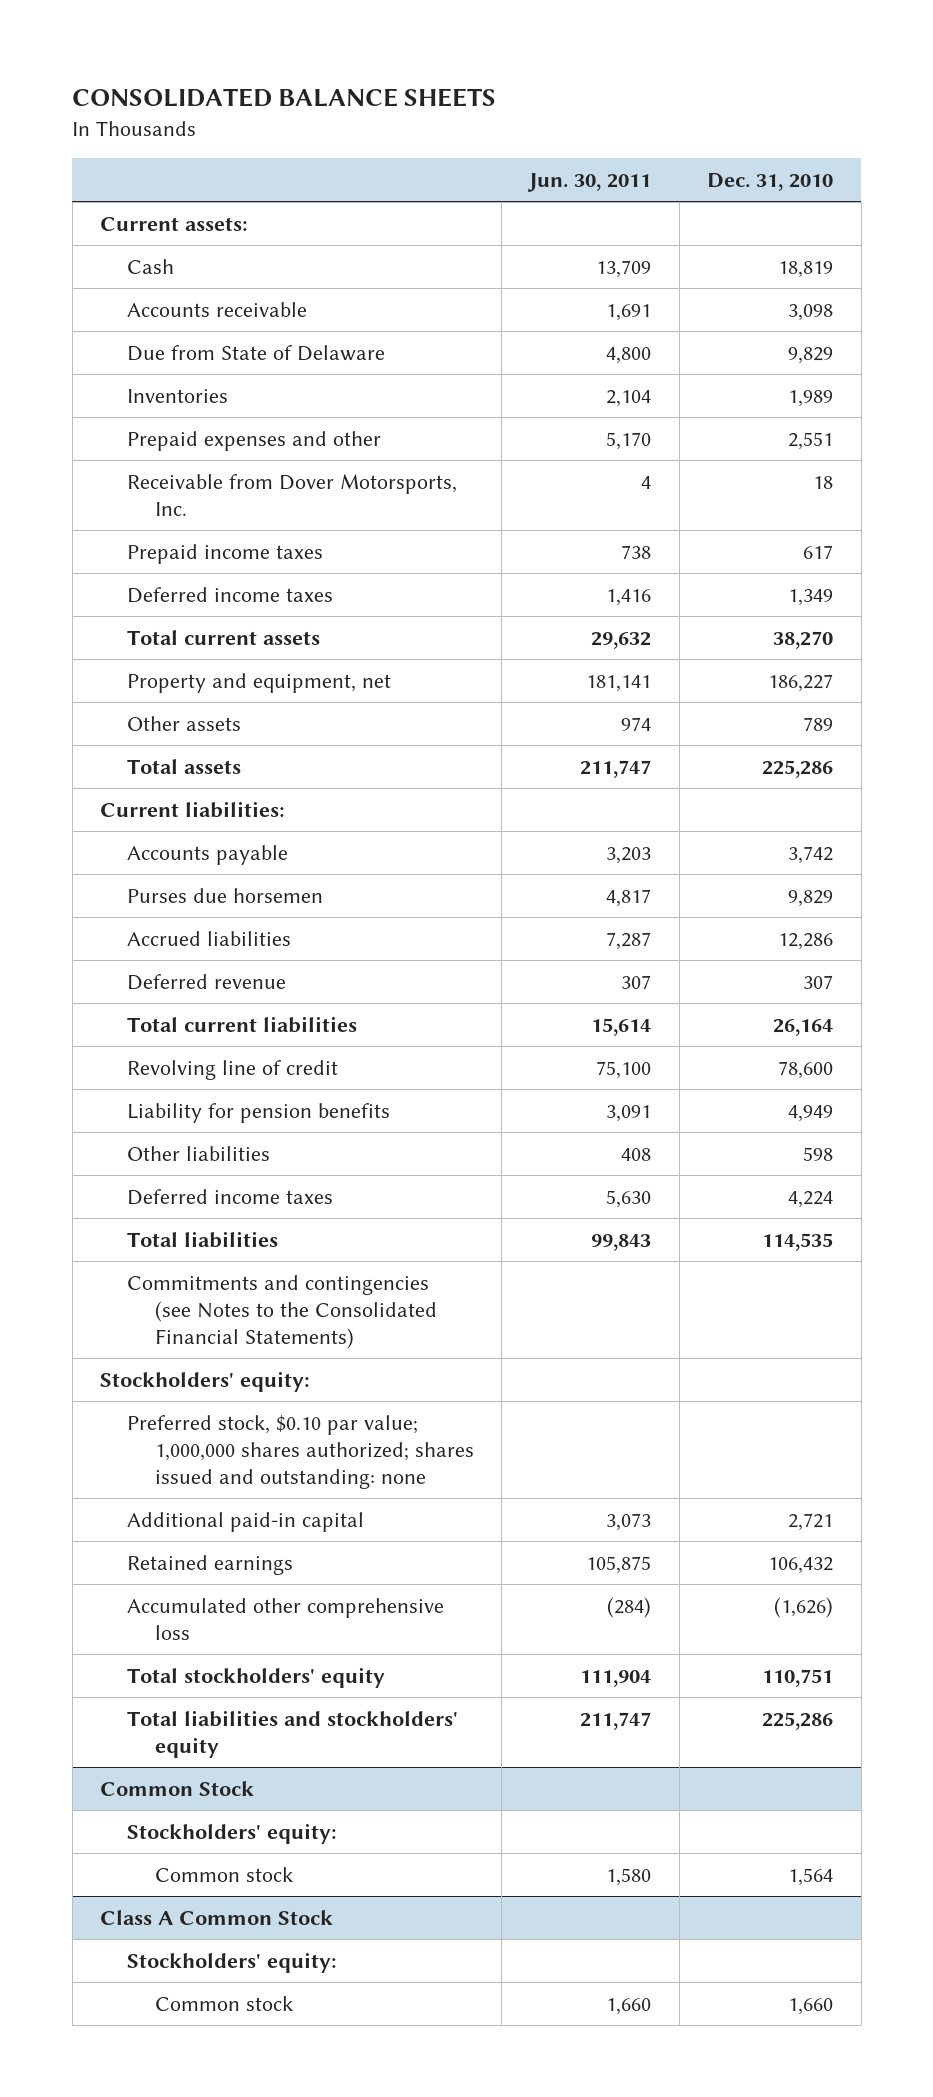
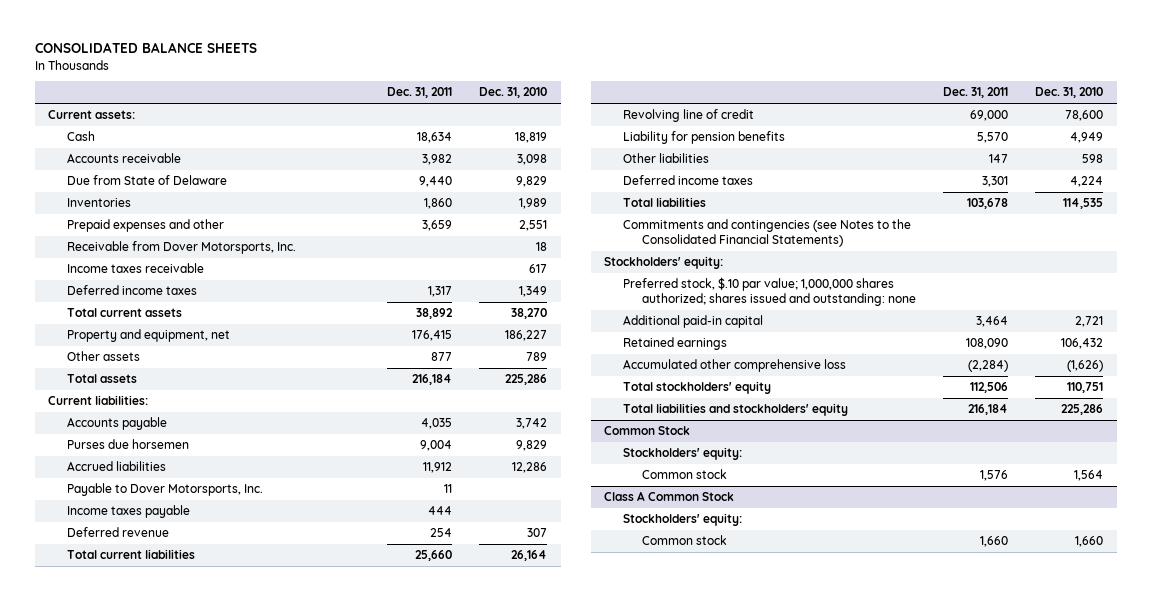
[527,172,652,192] Jun. 30, 2011 -> none
none -> [387,87,453,99] Dec. 31, 2011
[127,543,324,564] Prepaid income taxes -> [67,263,205,274] Income taxes receivable
none -> [67,483,264,497] Payable to Dover Motorsports, Inc.
none -> [67,505,191,519] Income taxes payable
[127,1414,474,1489] Preferred stock, $0.10 par value; 1,000,000 shares authorized; shares issued and outstanding: none -> [623,277,916,306] Preferred stock, $.10 par value; 1,000,000 shares authorized; shares issued and outstanding: none

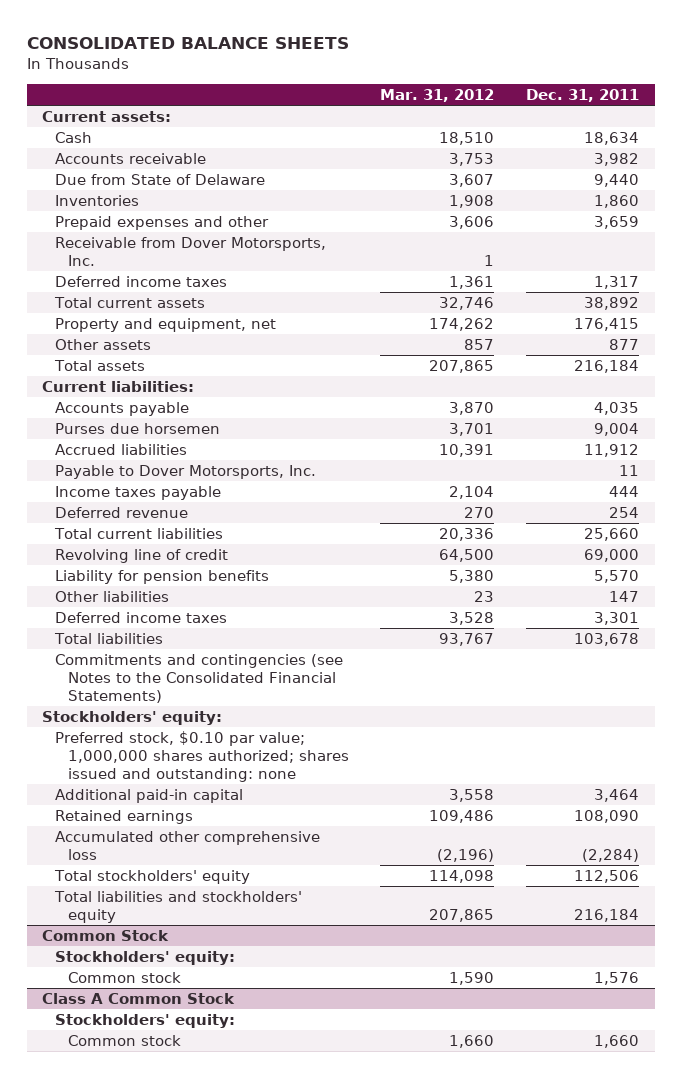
[479,87,548,99] Dec. 31, 2010 -> none
none -> [380,88,495,102] Mar. 31, 2012
[67,263,205,274] Income taxes receivable -> none
[623,277,916,306] Preferred stock, $.10 par value; 1,000,000 shares authorized; shares issued and outstanding: none -> [55,731,349,782] Preferred stock, $0.10 par value; 1,000,000 shares authorized; shares issued and outstanding: none

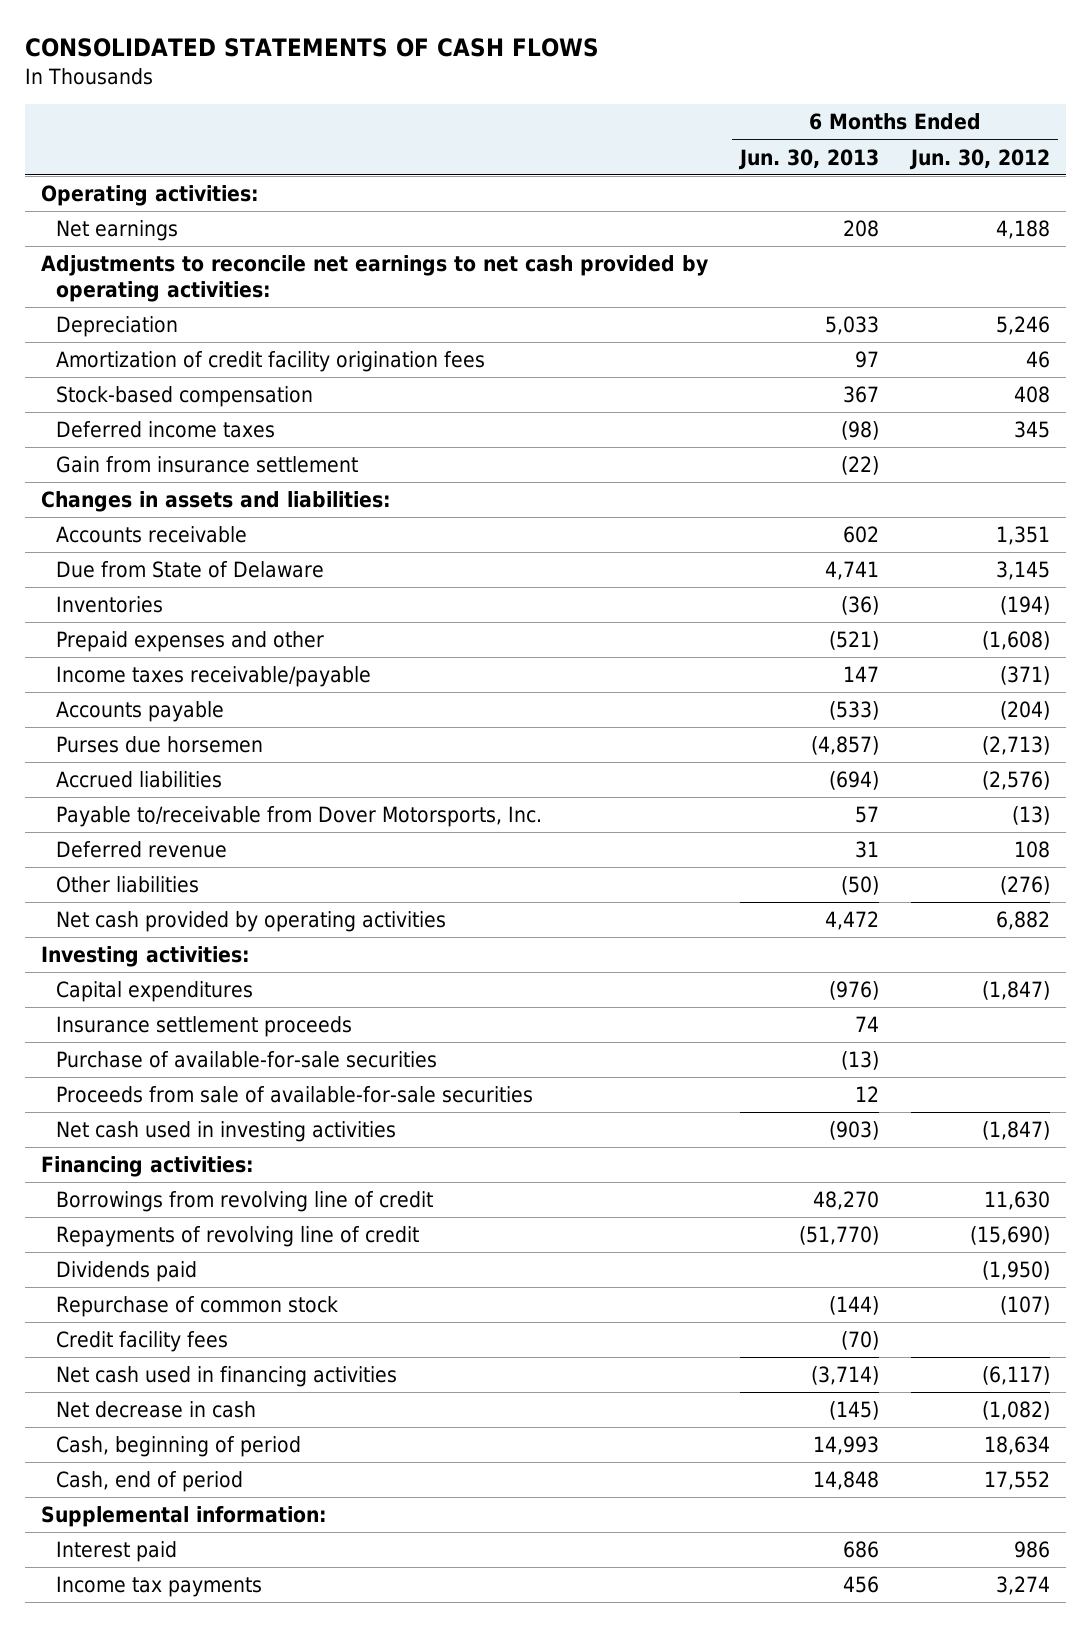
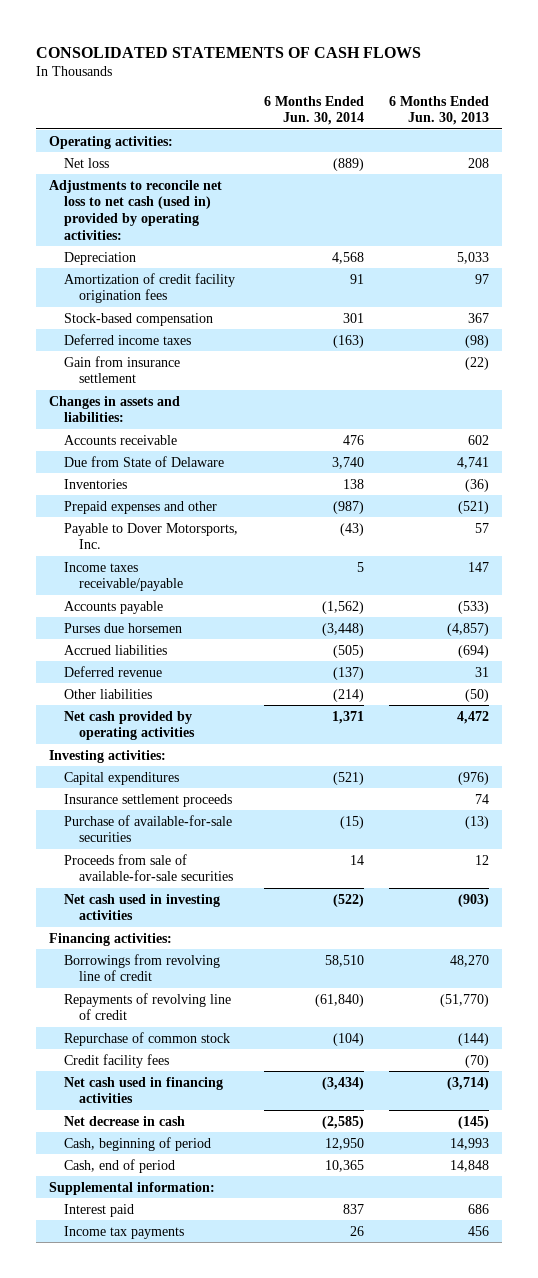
[909,148,1051,170] Jun. 30, 2012 -> none
none -> [263,95,364,126] 6 Months Ended Jun. 30, 2014
[55,220,178,242] Net earnings -> [63,157,109,168] Net loss
[40,255,708,302] Adjustments to reconcile net earnings to net cash provided by operating activities: -> [48,179,222,240] Adjustments to reconcile net loss to net cash (used in) provided by operating activities:
none -> [63,522,238,550] Payable to Dover Motorsports, Inc.
[55,806,542,828] Payable to/receivable from Dover Motorsports, Inc. -> none
[55,1261,197,1283] Dividends paid -> none

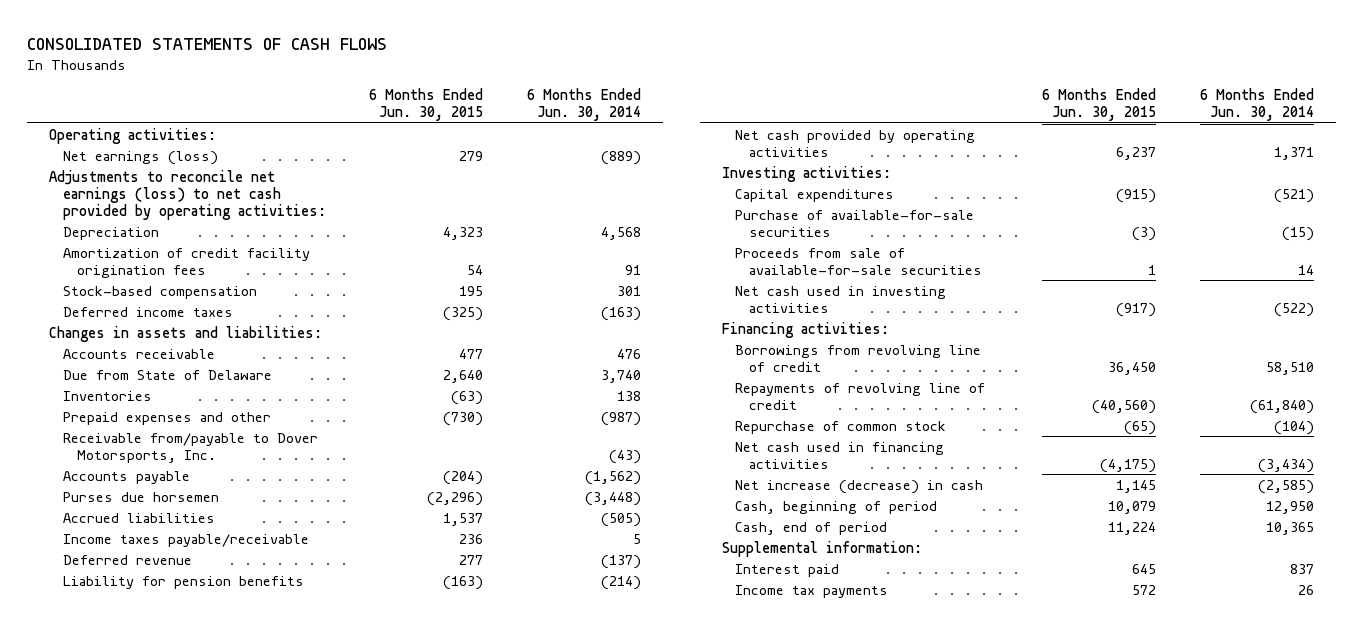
[389,95,490,126] 6 Months Ended Jun. 30, 2013 -> none
none -> [369,88,484,122] 6 Months Ended Jun. 30, 2015
[63,157,109,168] Net loss -> [62,150,218,165] Net earnings (loss)
[48,179,222,240] Adjustments to reconcile net loss to net cash (used in) provided by operating activities: -> [48,169,326,220] Adjustments to reconcile net earnings (loss) to net cash provided by operating activities:
[63,355,180,384] Gain from insurance settlement -> none
[63,561,183,592] Income taxes receivable/payable -> none
[63,522,238,550] Payable to Dover Motorsports, Inc. -> [62,432,318,463] Receivable from/payable to Dover Motorsports, Inc.
none -> [62,533,309,547] Income taxes payable/receivable
[63,688,152,699] Other liabilities -> [62,575,304,589] Liability for pension benefits
[63,793,232,807] Insurance settlement proceeds -> none
[63,1053,169,1068] Credit facility fees -> none
[63,1115,185,1126] Net decrease in cash -> [735,479,984,494] Net increase (decrease) in cash

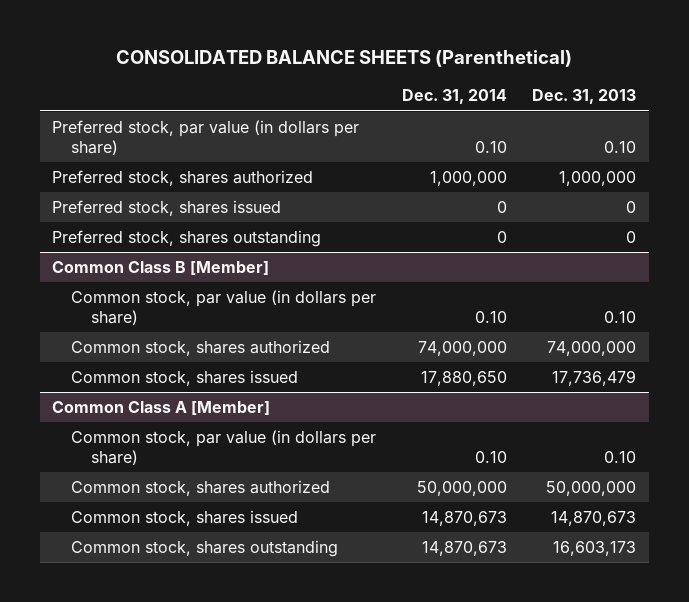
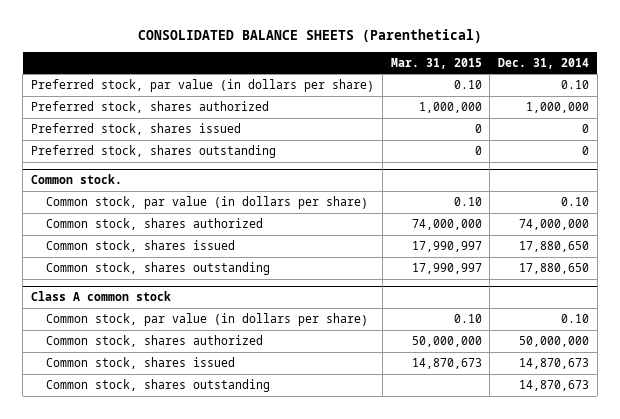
[532,89,637,105] Dec. 31, 2013 -> none
none -> [390,57,482,69] Mar. 31, 2015
[52,260,270,275] Common Class B [Member] -> [30,173,122,184] Common stock.
none -> [46,261,271,275] Common stock, shares outstanding
[52,400,271,415] Common Class A [Member] -> [30,290,171,301] Class A common stock

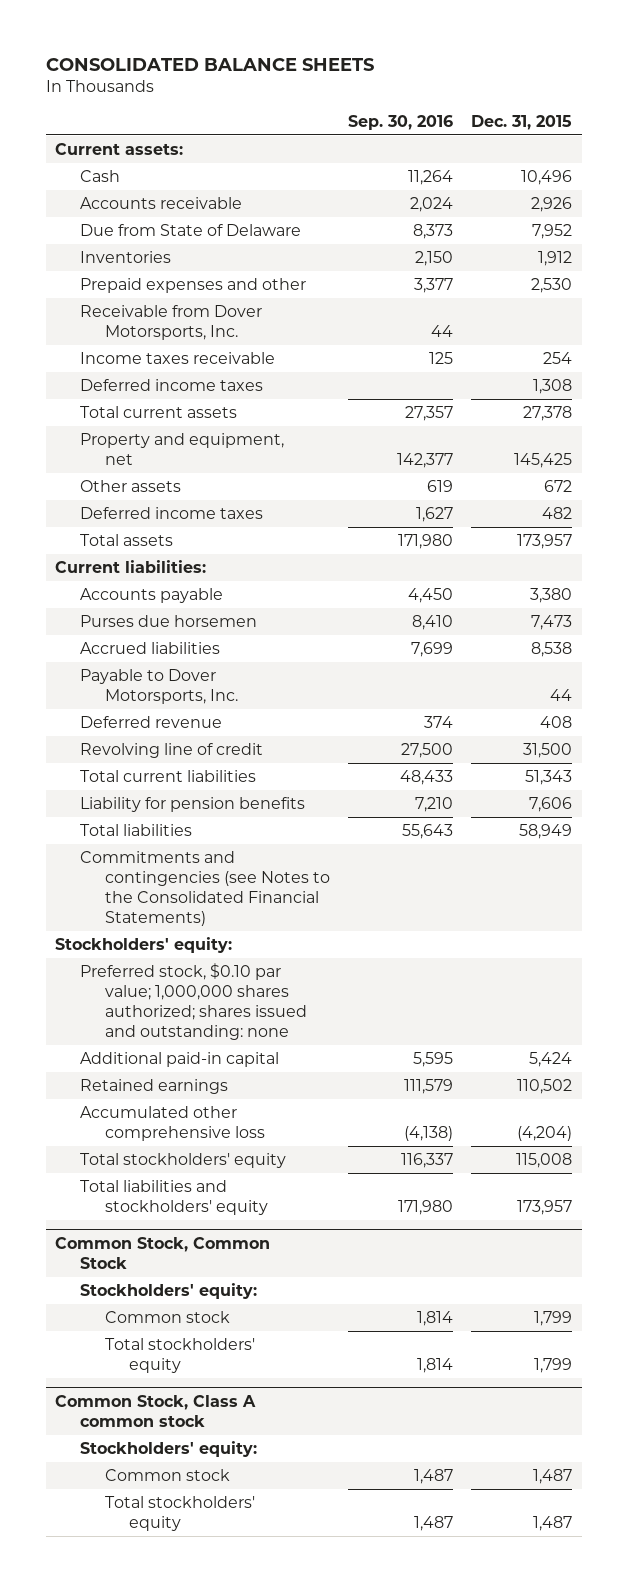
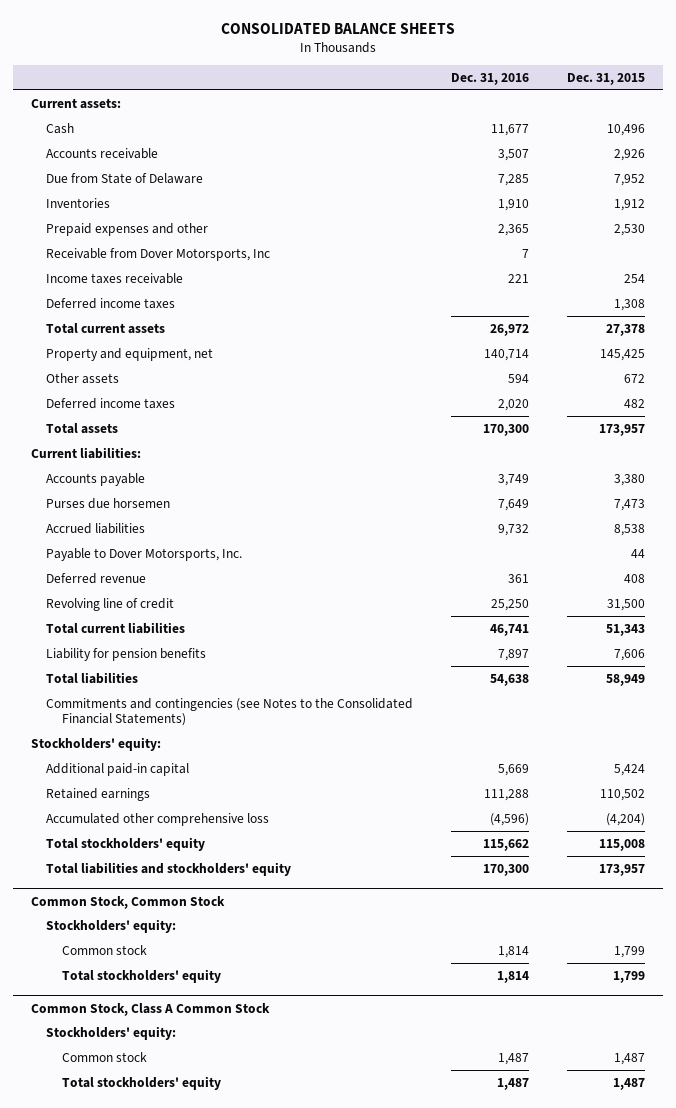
[347,114,453,130] Sep. 30, 2016 -> none
none -> [451,72,530,85] Dec. 31, 2016
[79,305,262,340] Receivable from Dover Motorsports, Inc. -> [46,247,271,261] Receivable from Dover Motorsports, Inc
[79,963,307,1040] Preferred stock, $0.10 par value; 1,000,000 shares authorized; shares issued and outstanding: none -> none
[55,1394,257,1427] Common Stock, Class A common stock -> [31,1002,271,1016] Common Stock, Class A Common Stock

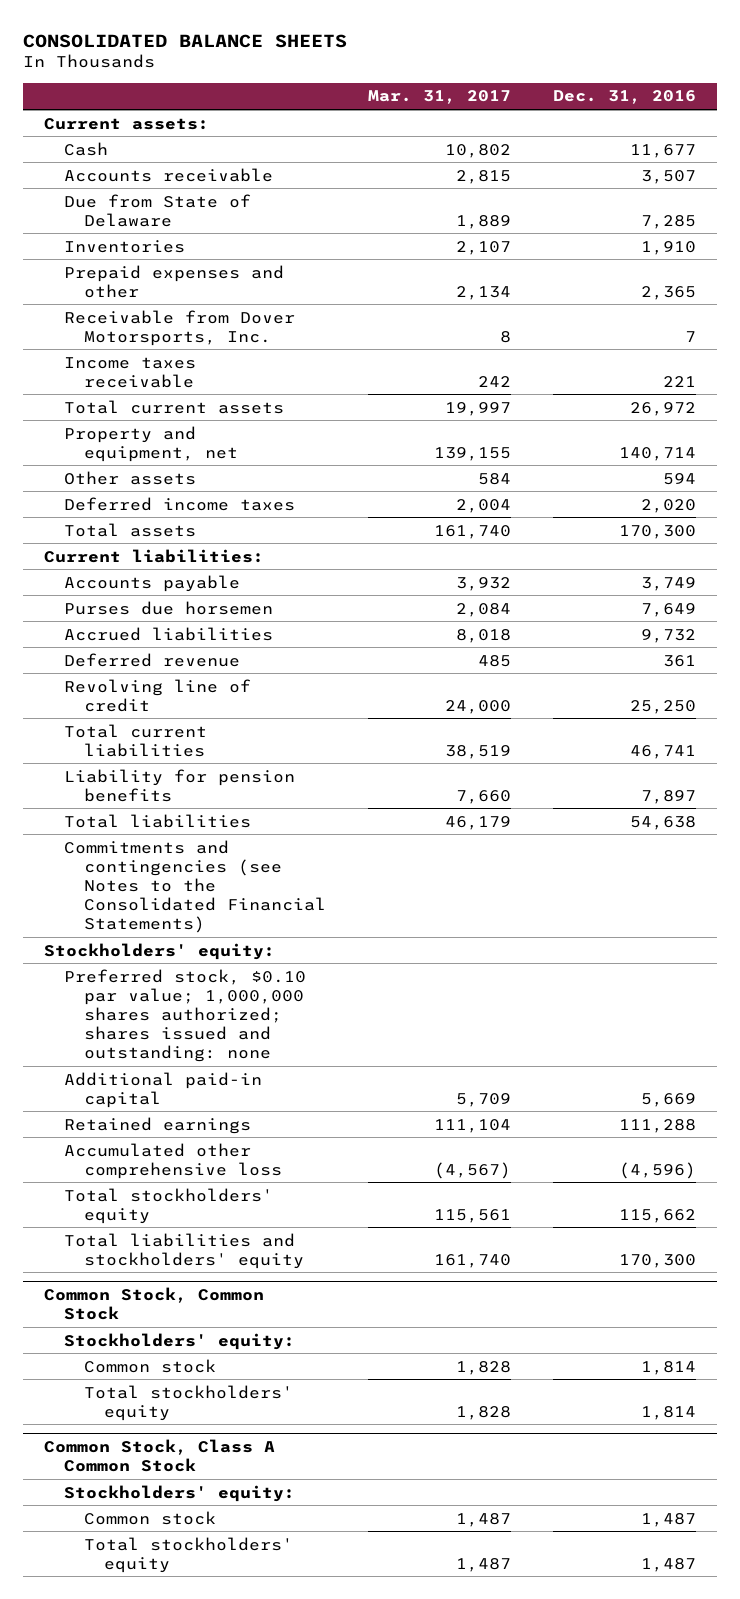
[566,72,645,85] Dec. 31, 2015 -> none
none -> [367,90,511,105] Mar. 31, 2017
[46,247,271,261] Receivable from Dover Motorsports, Inc -> [63,309,295,346] Receivable from Dover Motorsports, Inc.
[46,297,176,309] Deferred income taxes -> none
[46,547,243,561] Payable to Dover Motorsports, Inc. -> none
none -> [63,968,306,1062] Preferred stock, $0.10 par value; 1,000,000 shares authorized; shares issued and outstanding: none

